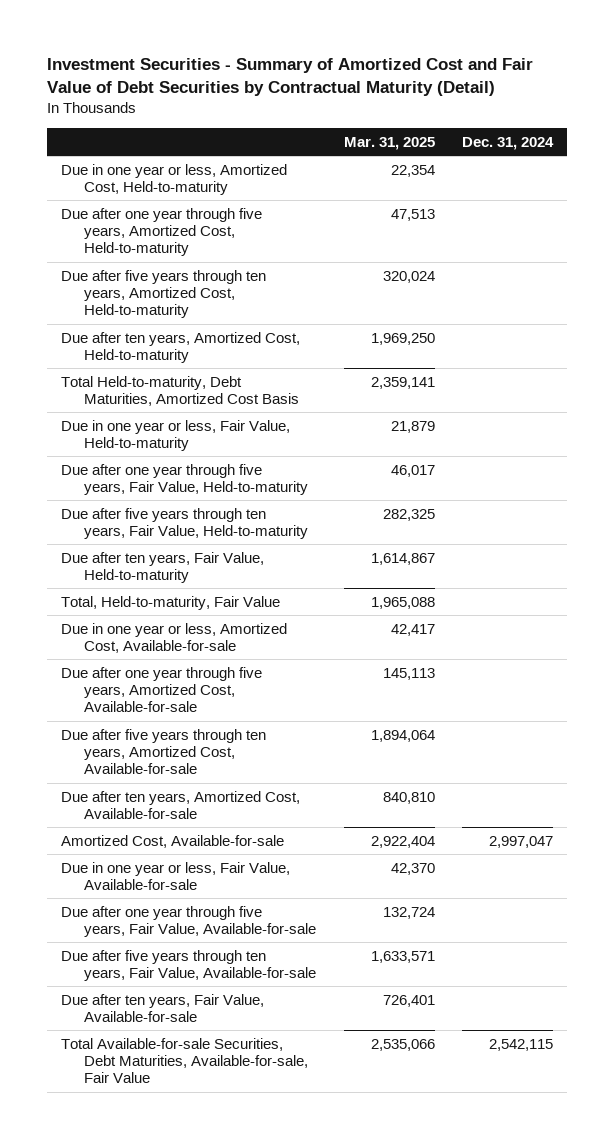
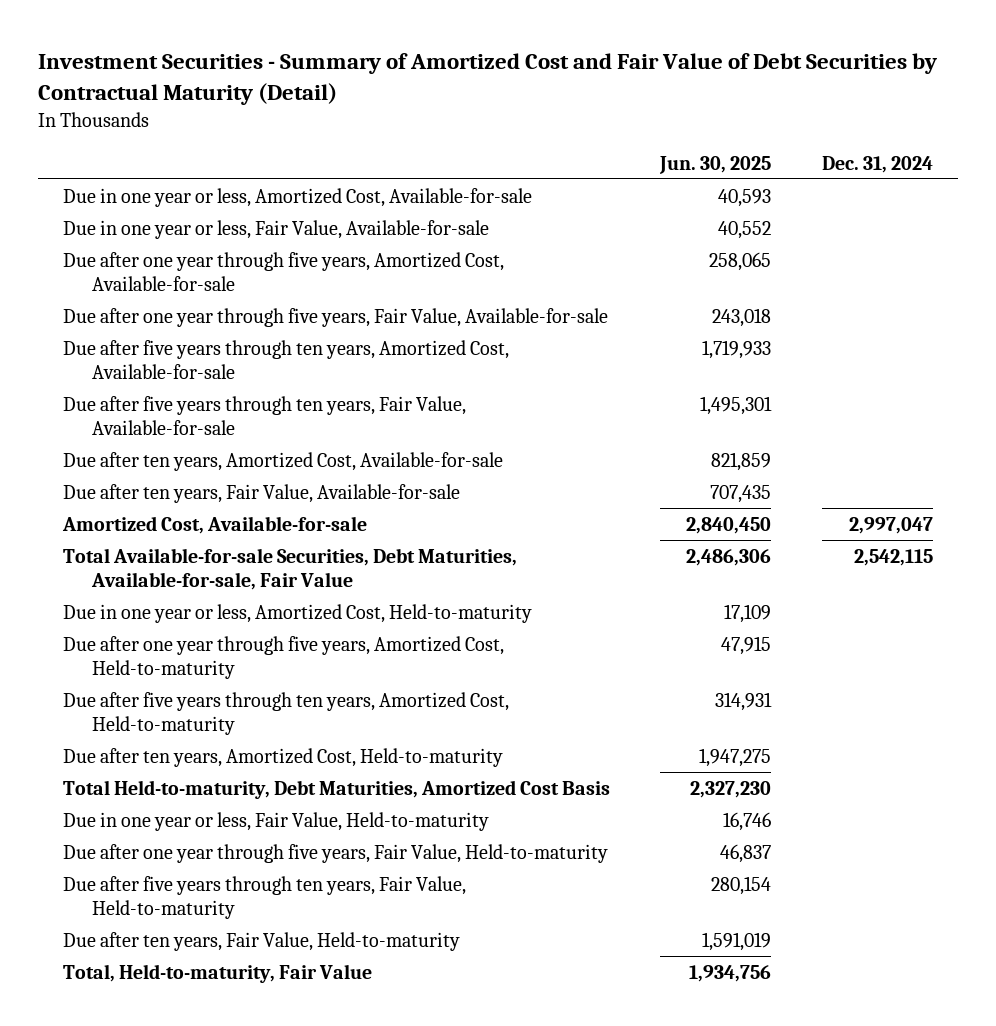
[343,136,435,150] Mar. 31, 2025 -> none
none -> [659,155,772,174] Jun. 30, 2025
[60,622,287,653] Due in one year or less, Amortized Cost, Available-for-sale -> [63,187,533,207] Due in one year or less, Amortized Cost, Available-for-sale
[60,861,290,890] Due in one year or less, Fair Value, Available-for-sale -> [63,219,490,239] Due in one year or less, Fair Value, Available-for-sale
[60,666,262,712] Due after one year through five years, Amortized Cost, Available-for-sale -> [63,251,505,291] Due after one year through five years, Amortized Cost, Available-for-sale
[60,905,317,937] Due after one year through five years, Fair Value, Available-for-sale -> [63,307,609,327] Due after one year through five years, Fair Value, Available-for-sale
[60,728,266,774] Due after five years through ten years, Amortized Cost, Available-for-sale -> [63,339,510,379] Due after five years through ten years, Amortized Cost, Available-for-sale
[60,949,317,981] Due after five years through ten years, Fair Value, Available-for-sale -> [63,395,467,435] Due after five years through ten years, Fair Value, Available-for-sale
[60,790,300,819] Due after ten years, Amortized Cost, Available-for-sale -> [63,451,504,471] Due after ten years, Amortized Cost, Available-for-sale
[60,993,264,1022] Due after ten years, Fair Value, Available-for-sale -> [63,483,461,503] Due after ten years, Fair Value, Available-for-sale
[60,834,284,848] Amortized Cost, Available-for-sale -> [62,515,368,534] Amortized Cost, Available-for-sale
[60,1037,309,1083] Total Available-for-sale Securities, Debt Maturities, Available-for-sale, Fair Value -> [63,547,518,590] Total Available-for-sale Securities, Debt Maturities, Available-for-sale, Fair Value

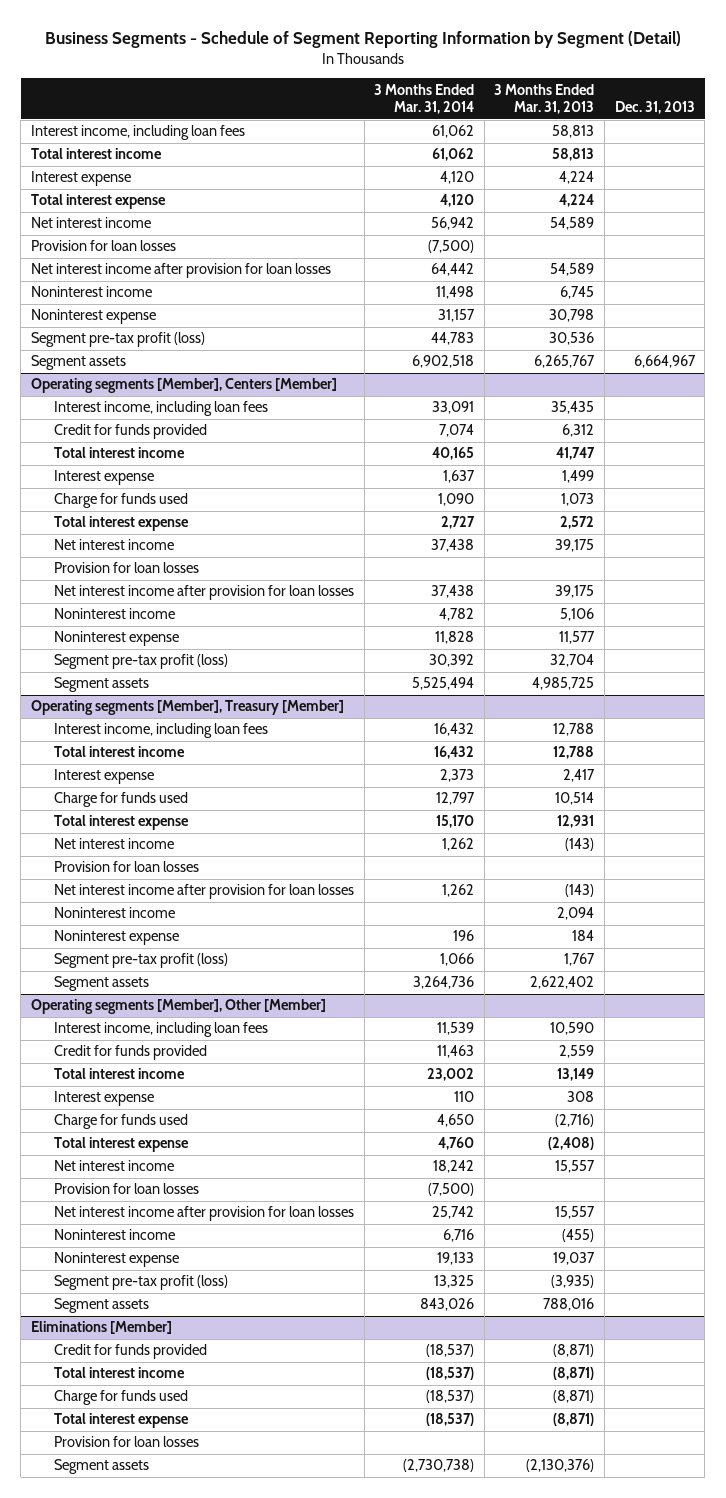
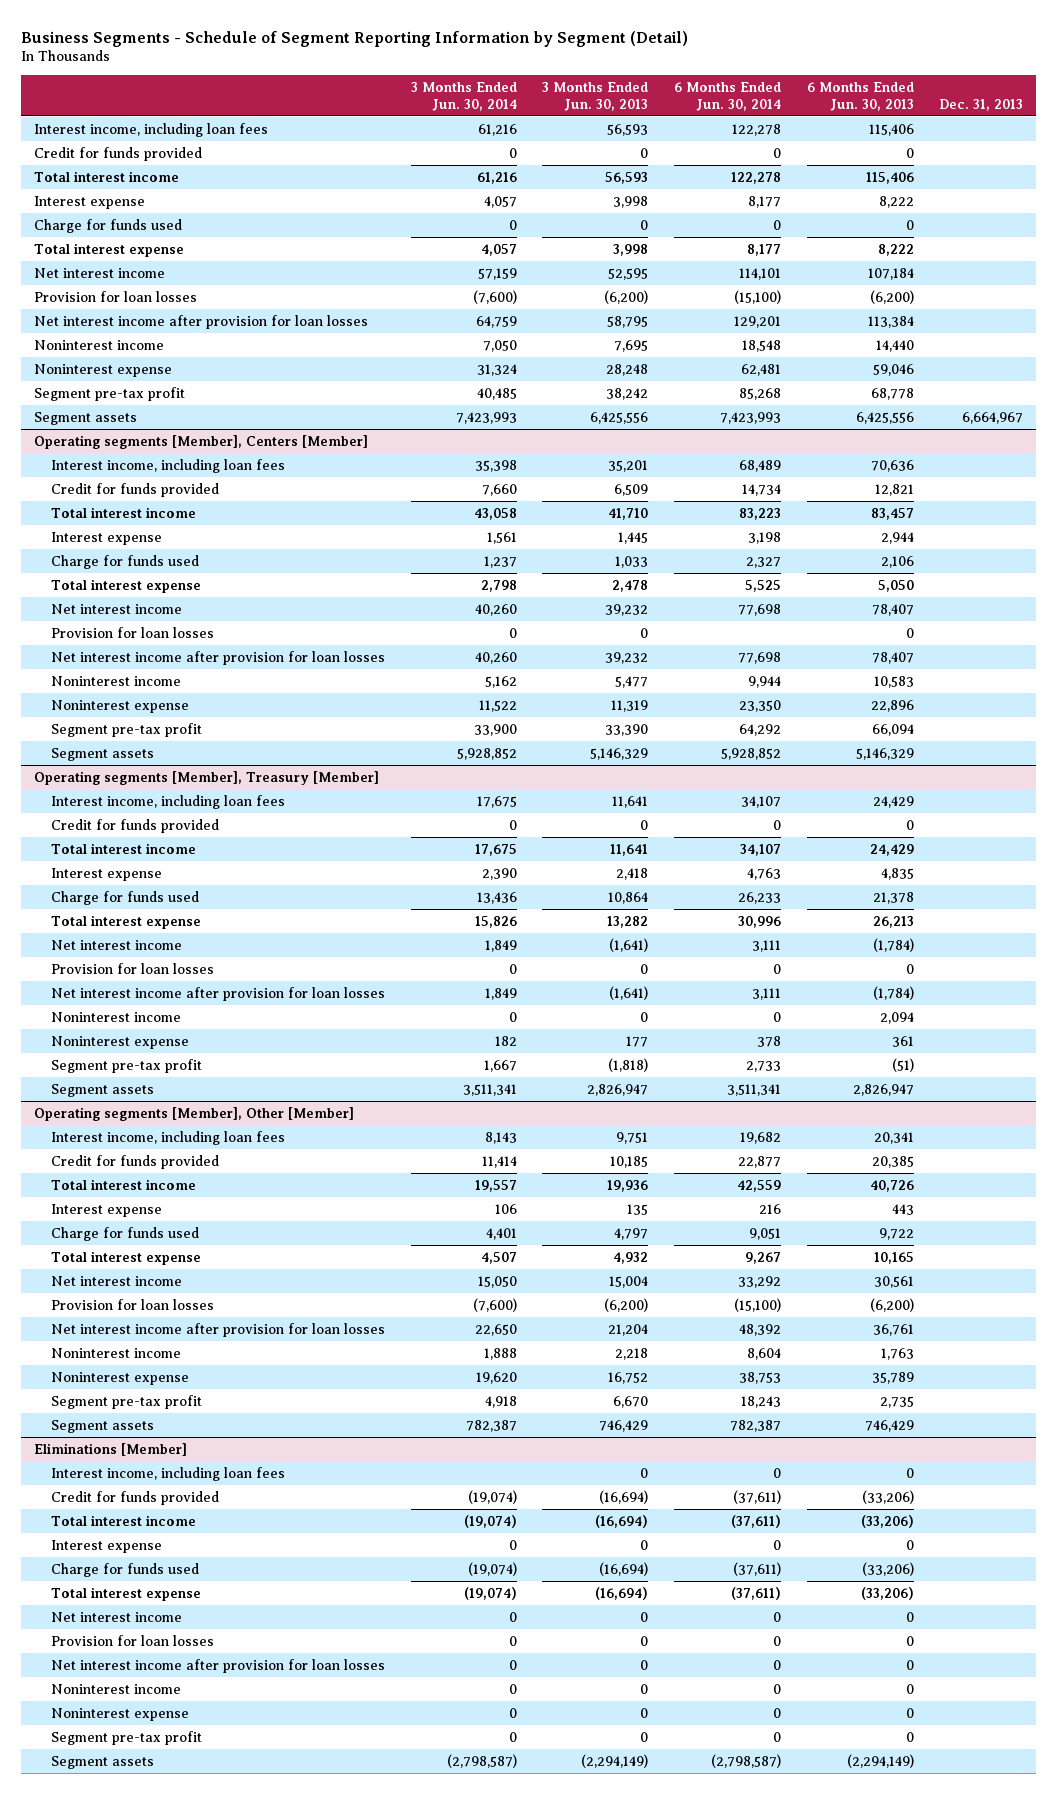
[374,83,475,115] 3 Months Ended Mar. 31, 2014 -> none
[494,83,595,115] 3 Months Ended Mar. 31, 2013 -> none
none -> [410,82,517,111] 3 Months Ended Jun. 30, 2014
none -> [542,82,649,111] 3 Months Ended Jun. 30, 2013
none -> [673,82,781,111] 6 Months Ended Jun. 30, 2014
none -> [806,82,914,111] 6 Months Ended Jun. 30, 2013
none -> [33,146,202,161] Credit for funds provided
none -> [33,218,182,233] Charge for funds used
[30,332,205,348] Segment pre-tax profit (loss) -> [33,386,185,401] Segment pre-tax profit
[54,654,229,670] Segment pre-tax profit (loss) -> [51,722,203,737] Segment pre-tax profit
none -> [51,818,220,833] Credit for funds provided
[54,953,229,969] Segment pre-tax profit (loss) -> [51,1058,203,1073] Segment pre-tax profit
[54,1275,229,1291] Segment pre-tax profit (loss) -> [51,1394,203,1409] Segment pre-tax profit
none -> [51,1466,286,1481] Interest income, including loan fees
none -> [51,1539,163,1553] Interest expense
none -> [51,1611,183,1622] Net interest income
none -> [51,1658,386,1673] Net interest income after provision for loan losses
none -> [51,1683,182,1694] Noninterest income
none -> [51,1707,190,1721] Noninterest expense
none -> [51,1730,203,1745] Segment pre-tax profit

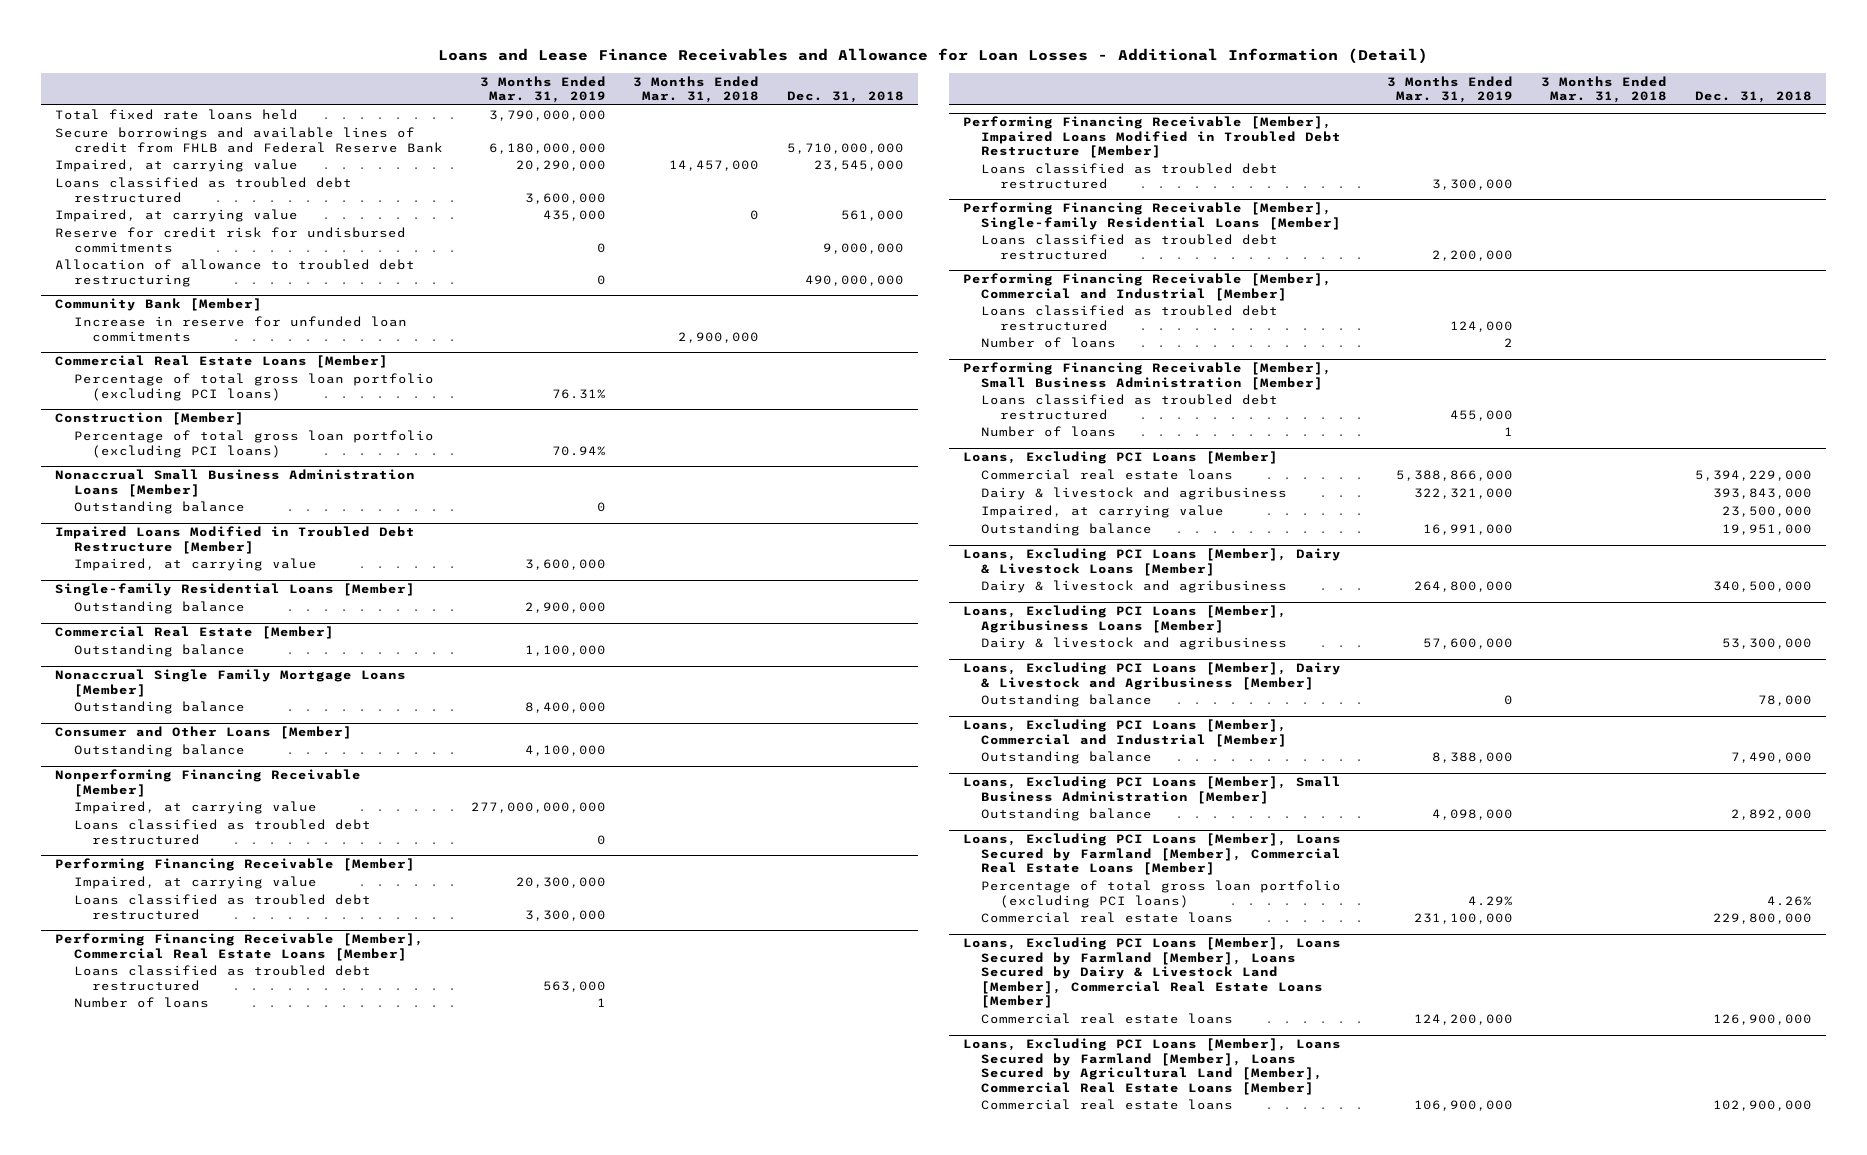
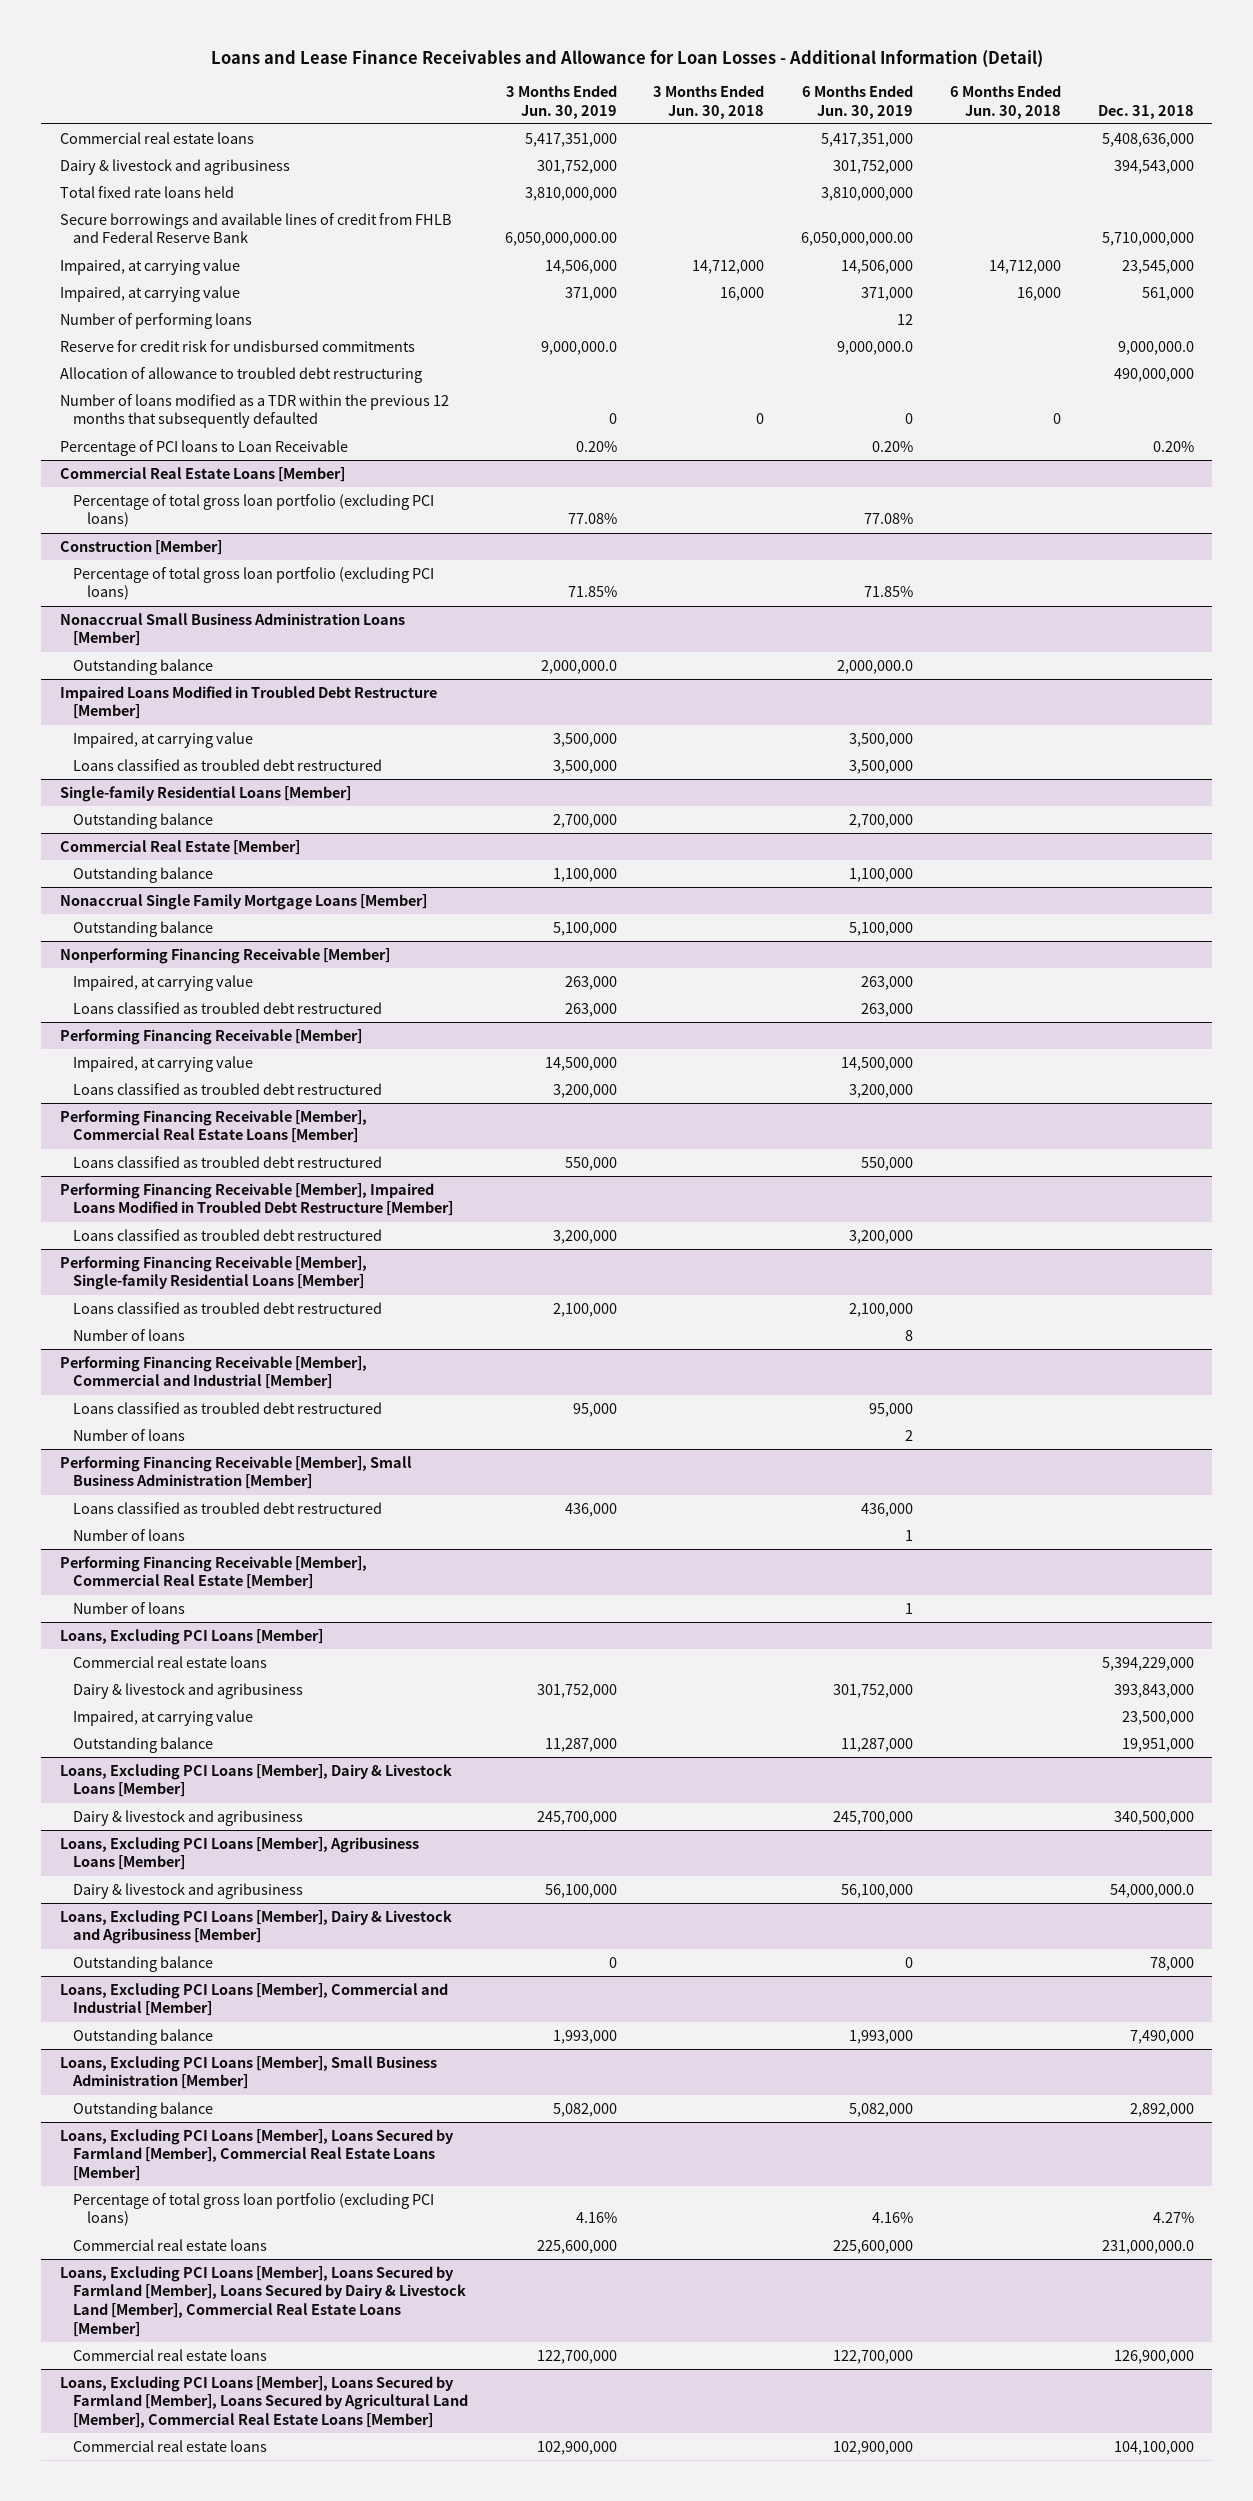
[479,75,606,104] 3 Months Ended Mar. 31, 2019 -> none
[633,75,760,104] 3 Months Ended Mar. 31, 2018 -> none
none -> [505,85,617,119] 3 Months Ended Jun. 30, 2019
none -> [653,85,765,119] 3 Months Ended Jun. 30, 2018
none -> [802,85,914,119] 6 Months Ended Jun. 30, 2019
none -> [949,85,1061,119] 6 Months Ended Jun. 30, 2018
none -> [59,131,254,144] Commercial real estate loans
none -> [59,158,290,175] Dairy & livestock and agribusiness
[55,177,353,203] Loans classified as troubled debt restructured -> none
none -> [59,312,252,329] Number of performing loans
[823,242,905,254] 9,000,000 -> [1117,340,1194,355] 9,000,000.0
[55,298,263,312] Community Bank [Member] -> none
[73,316,407,342] Increase in reserve for unfunded loan commitments -> none
none -> [59,393,449,429] Number of loans modified as a TDR within the previous 12 months that subsequently defaulted
none -> [59,439,348,456] Percentage of PCI loans to Loan Receivable
none -> [73,758,383,771] Loans classified as troubled debt restructured
[55,726,353,740] Consumer and Other Loans [Member] -> none
[73,744,245,758] Outstanding balance -> none
[73,997,209,1009] Number of loans -> none
none -> [73,1328,186,1341] Number of loans
none -> [59,1555,367,1590] Performing Financing Receivable [Member], Commercial Real Estate [Member]
none -> [73,1601,186,1614] Number of loans
[1721,638,1812,650] 53,300,000 -> [1109,1883,1194,1898] 54,000,000.0
[1766,895,1812,906] 4.26% -> [1152,2212,1194,2224] 4.27%
[1712,913,1812,925] 229,800,000 -> [1101,2239,1194,2254] 231,000,000.0
[1712,1100,1812,1112] 102,900,000 -> [1113,2440,1194,2455] 104,100,000

